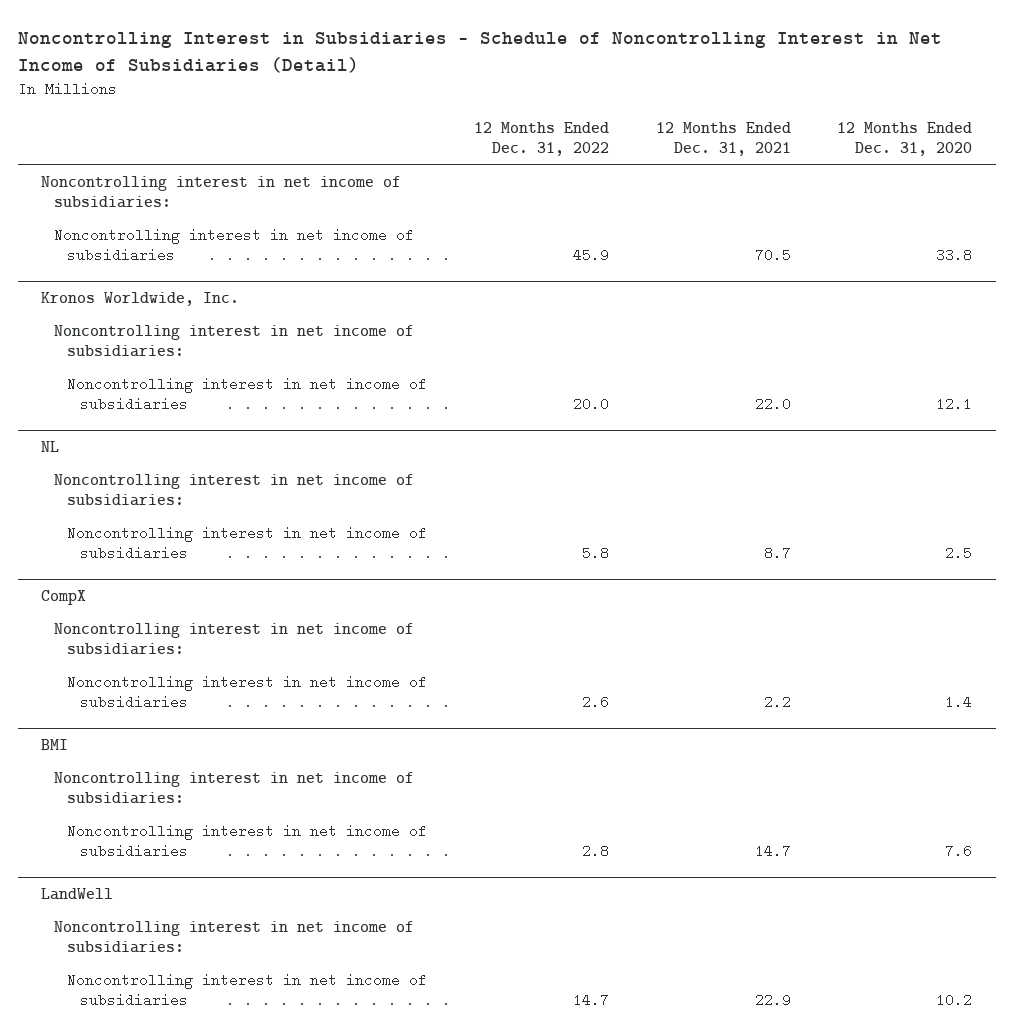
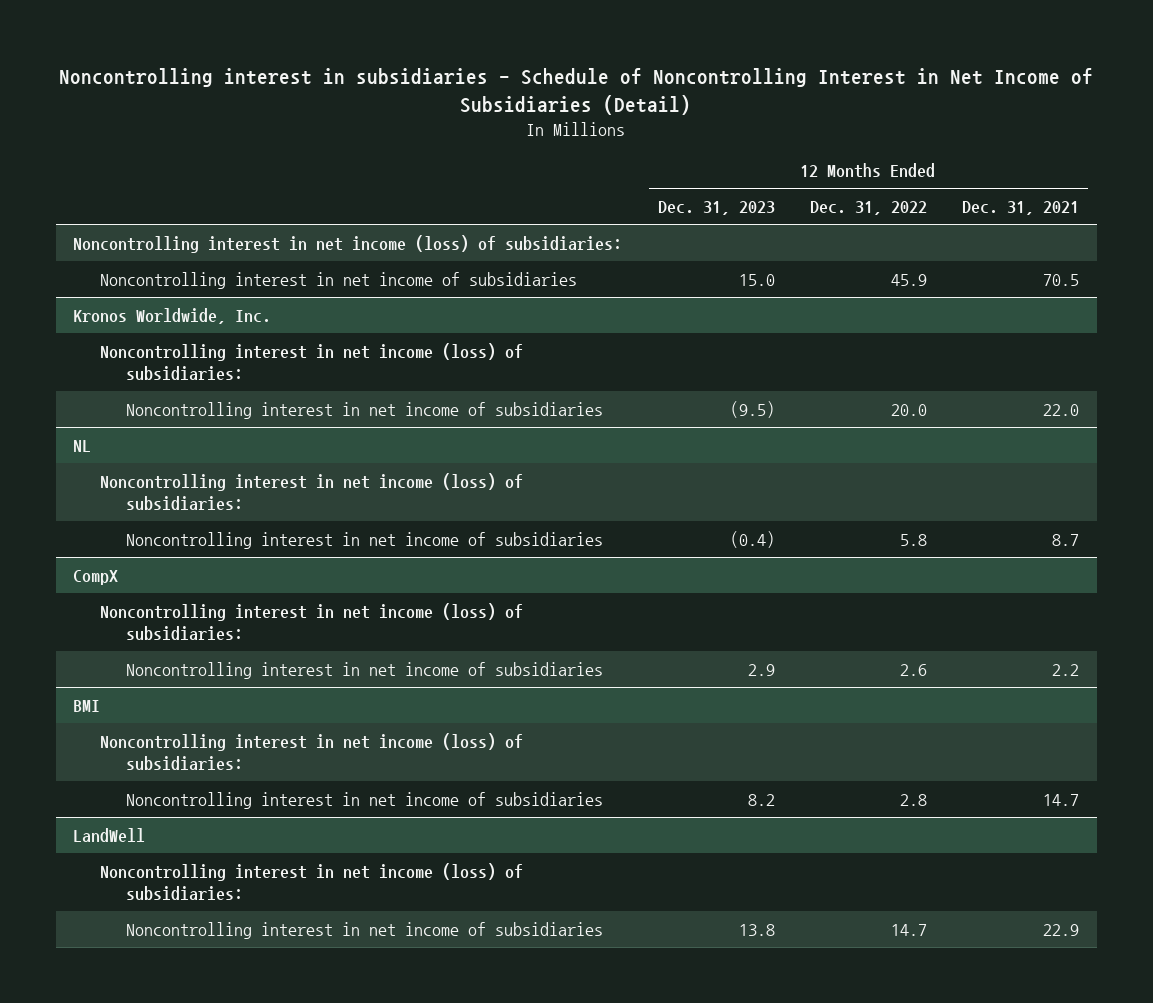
[17,32,942,73] Noncontrolling Interest in Subsidiaries - Schedule of Noncontrolling Interest in Net Income of Subsidiaries (Detail) -> [59,68,1094,115] Noncontrolling interest in subsidiaries - Schedule of Noncontrolling Interest in Net Income of Subsidiaries (Detail)
[837,121,973,156] 12 Months Ended Dec. 31, 2020 -> none
none -> [657,201,775,216] Dec. 31, 2023
[41,175,402,209] Noncontrolling interest in net income of subsidiaries: -> [73,234,623,253] Noncontrolling interest in net income (loss) of subsidiaries:
[54,324,415,358] Noncontrolling interest in net income of subsidiaries: -> [99,342,523,380] Noncontrolling interest in net income (loss) of subsidiaries:
[54,473,415,507] Noncontrolling interest in net income of subsidiaries: -> [99,472,523,510] Noncontrolling interest in net income (loss) of subsidiaries:
[54,622,415,656] Noncontrolling interest in net income of subsidiaries: -> [99,602,523,640] Noncontrolling interest in net income (loss) of subsidiaries:
[54,771,415,805] Noncontrolling interest in net income of subsidiaries: -> [99,732,523,770] Noncontrolling interest in net income (loss) of subsidiaries:
[54,920,415,954] Noncontrolling interest in net income of subsidiaries: -> [99,862,523,900] Noncontrolling interest in net income (loss) of subsidiaries:

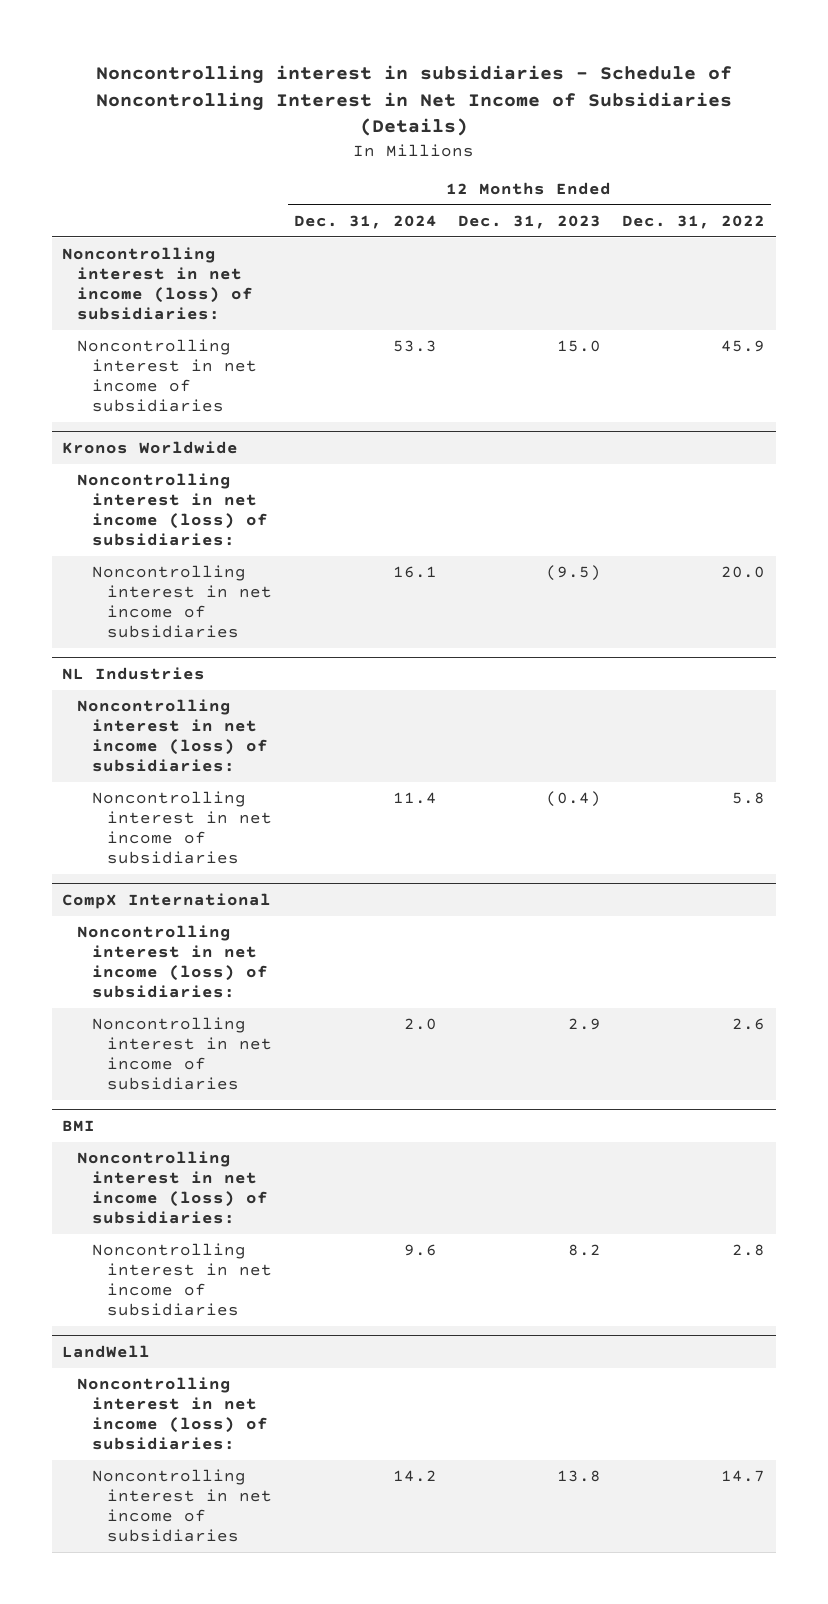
[59,68,1094,115] Noncontrolling interest in subsidiaries - Schedule of Noncontrolling Interest in Net Income of Subsidiaries (Detail) -> [95,64,732,137] Noncontrolling interest in subsidiaries - Schedule of Noncontrolling Interest in Net Income of Subsidiaries (Details)
[962,201,1080,216] Dec. 31, 2021 -> none
none -> [293,214,437,229] Dec. 31, 2024
[73,307,272,324] Kronos Worldwide, Inc. -> [62,440,239,454] Kronos Worldwide
[73,439,92,452] NL -> [62,666,206,680] NL Industries
[73,569,119,585] CompX -> [62,892,272,909] CompX International

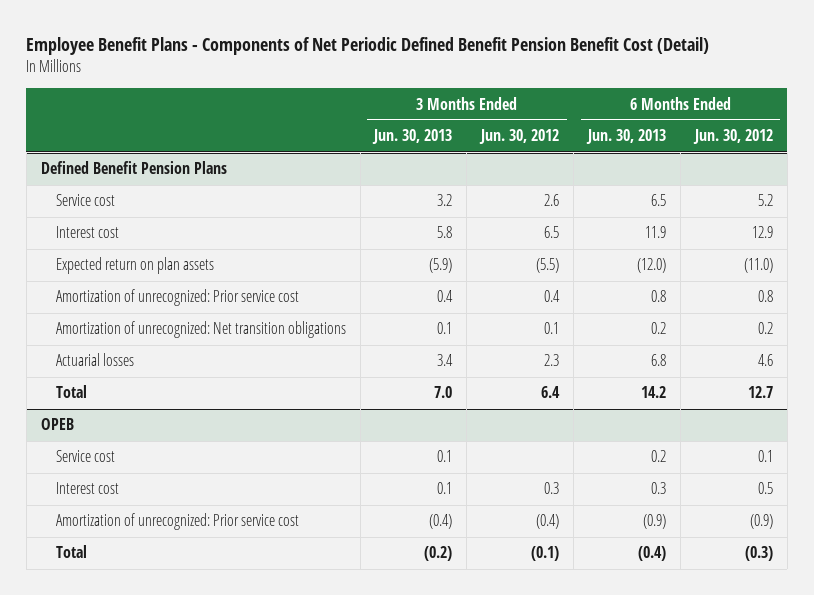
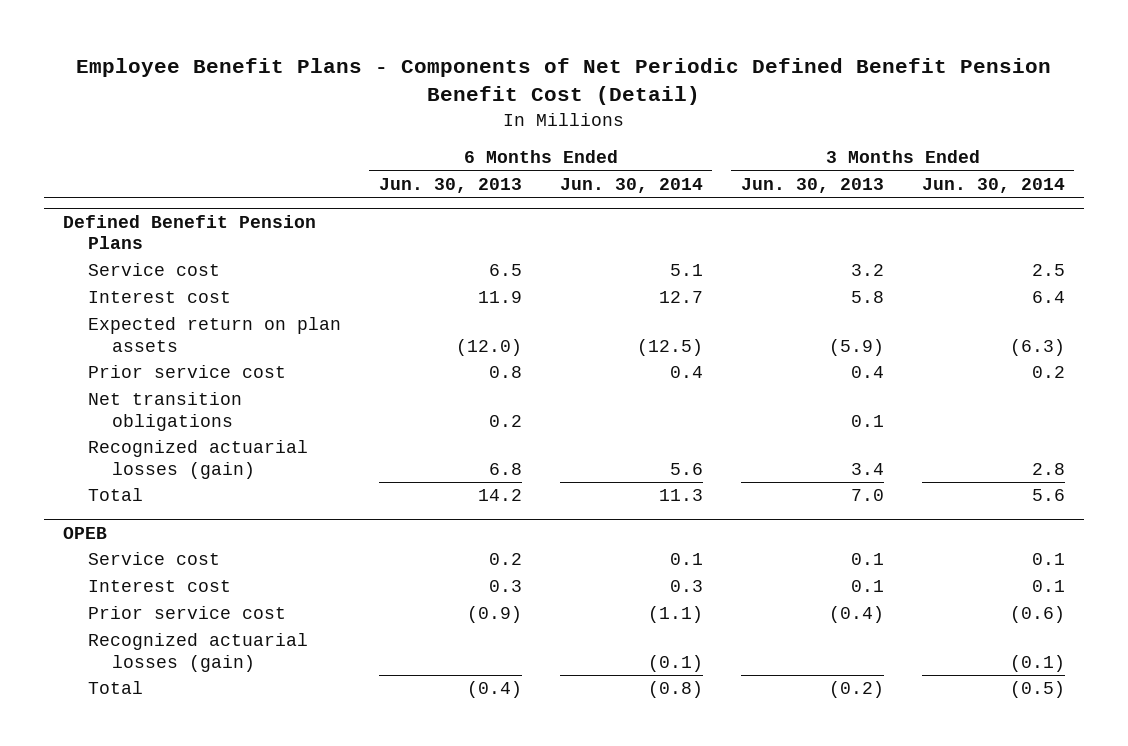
[479,129,560,145] Jun. 30, 2012 -> none
[693,129,774,145] Jun. 30, 2012 -> none
none -> [559,177,703,193] Jun. 30, 2014
none -> [921,177,1065,193] Jun. 30, 2014
[55,289,299,307] Amortization of unrecognized: Prior service cost -> [87,365,286,379] Prior service cost
[55,321,346,339] Amortization of unrecognized: Net transition obligations -> [87,392,242,431] Net transition obligations
[55,353,134,367] Actuarial losses -> [87,440,308,479] Recognized actuarial losses (gain)
[55,513,299,531] Amortization of unrecognized: Prior service cost -> [87,606,286,620] Prior service cost
none -> [87,633,308,672] Recognized actuarial losses (gain)

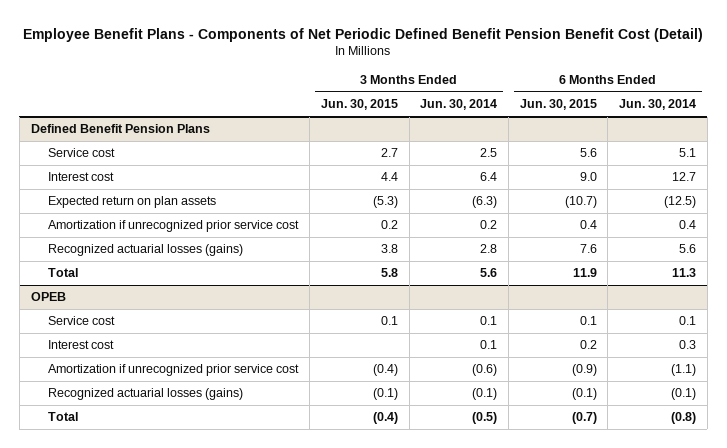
[378,177,522,193] Jun. 30, 2013 -> none
[740,177,884,193] Jun. 30, 2013 -> none
none -> [320,99,398,111] Jun. 30, 2015
none -> [519,99,597,111] Jun. 30, 2015
[87,392,242,431] Net transition obligations -> none
[87,365,286,379] Prior service cost -> [48,220,300,233] Amortization if unrecognized prior service cost
[87,440,308,479] Recognized actuarial losses (gain) -> [48,244,244,257] Recognized actuarial losses (gains)
[87,606,286,620] Prior service cost -> [48,364,300,377] Amortization if unrecognized prior service cost
[87,633,308,672] Recognized actuarial losses (gain) -> [48,388,244,401] Recognized actuarial losses (gains)

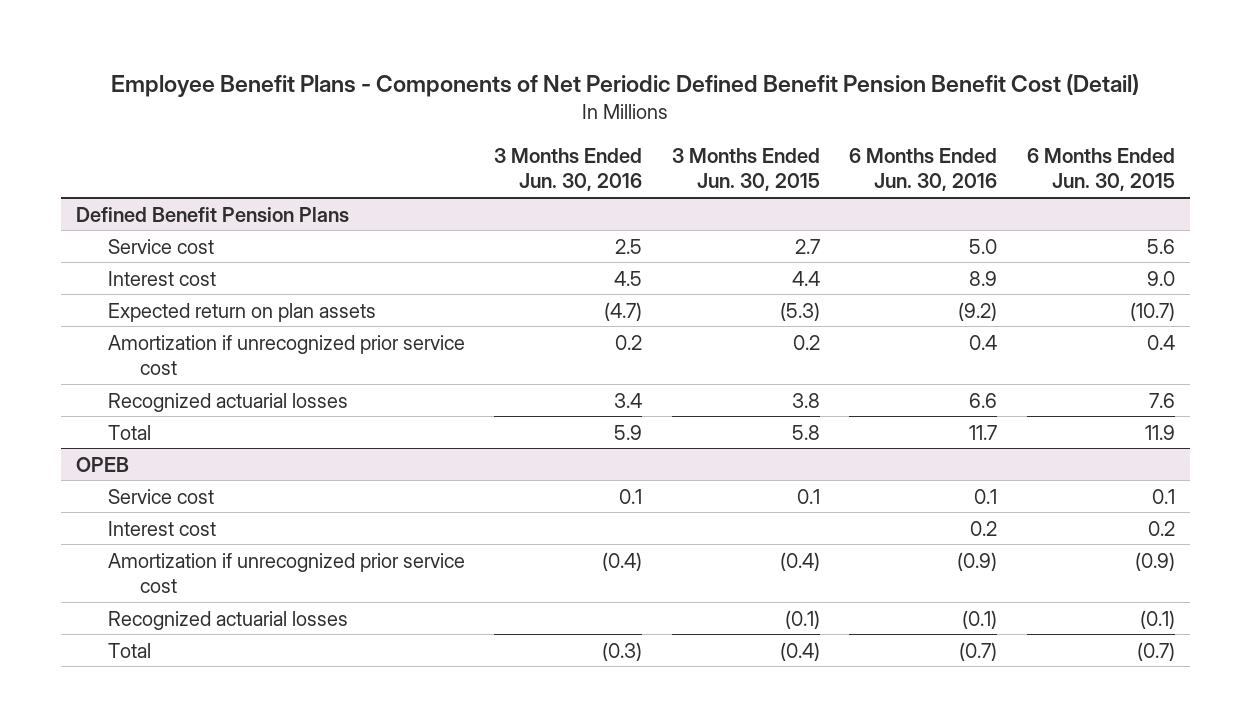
[420,99,498,111] Jun. 30, 2014 -> none
[618,99,696,111] Jun. 30, 2014 -> none
none -> [494,148,643,192] 3 Months Ended Jun. 30, 2016
none -> [849,148,998,192] 6 Months Ended Jun. 30, 2016
[48,244,244,257] Recognized actuarial losses (gains) -> [107,392,348,412] Recognized actuarial losses
[48,388,244,401] Recognized actuarial losses (gains) -> [107,610,348,630] Recognized actuarial losses

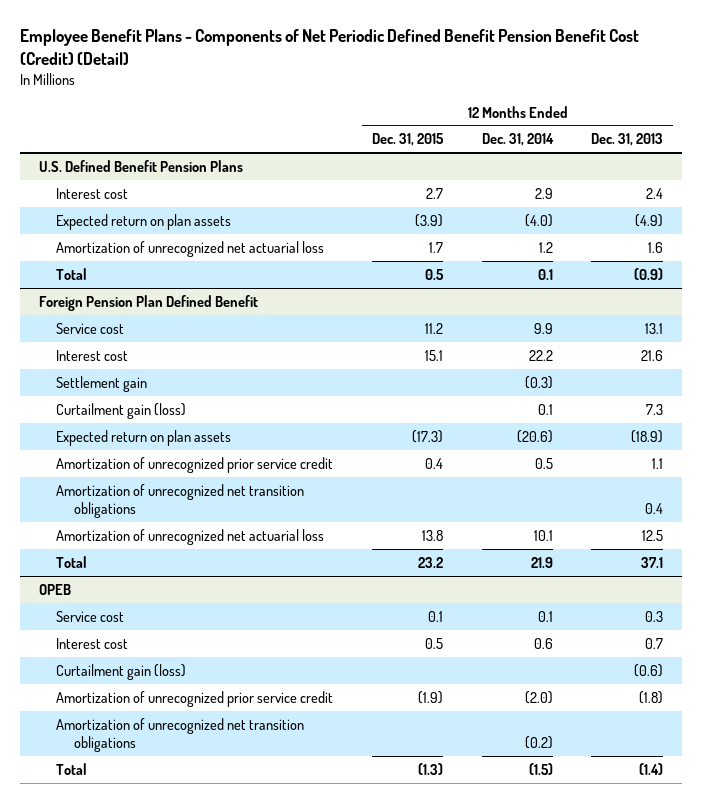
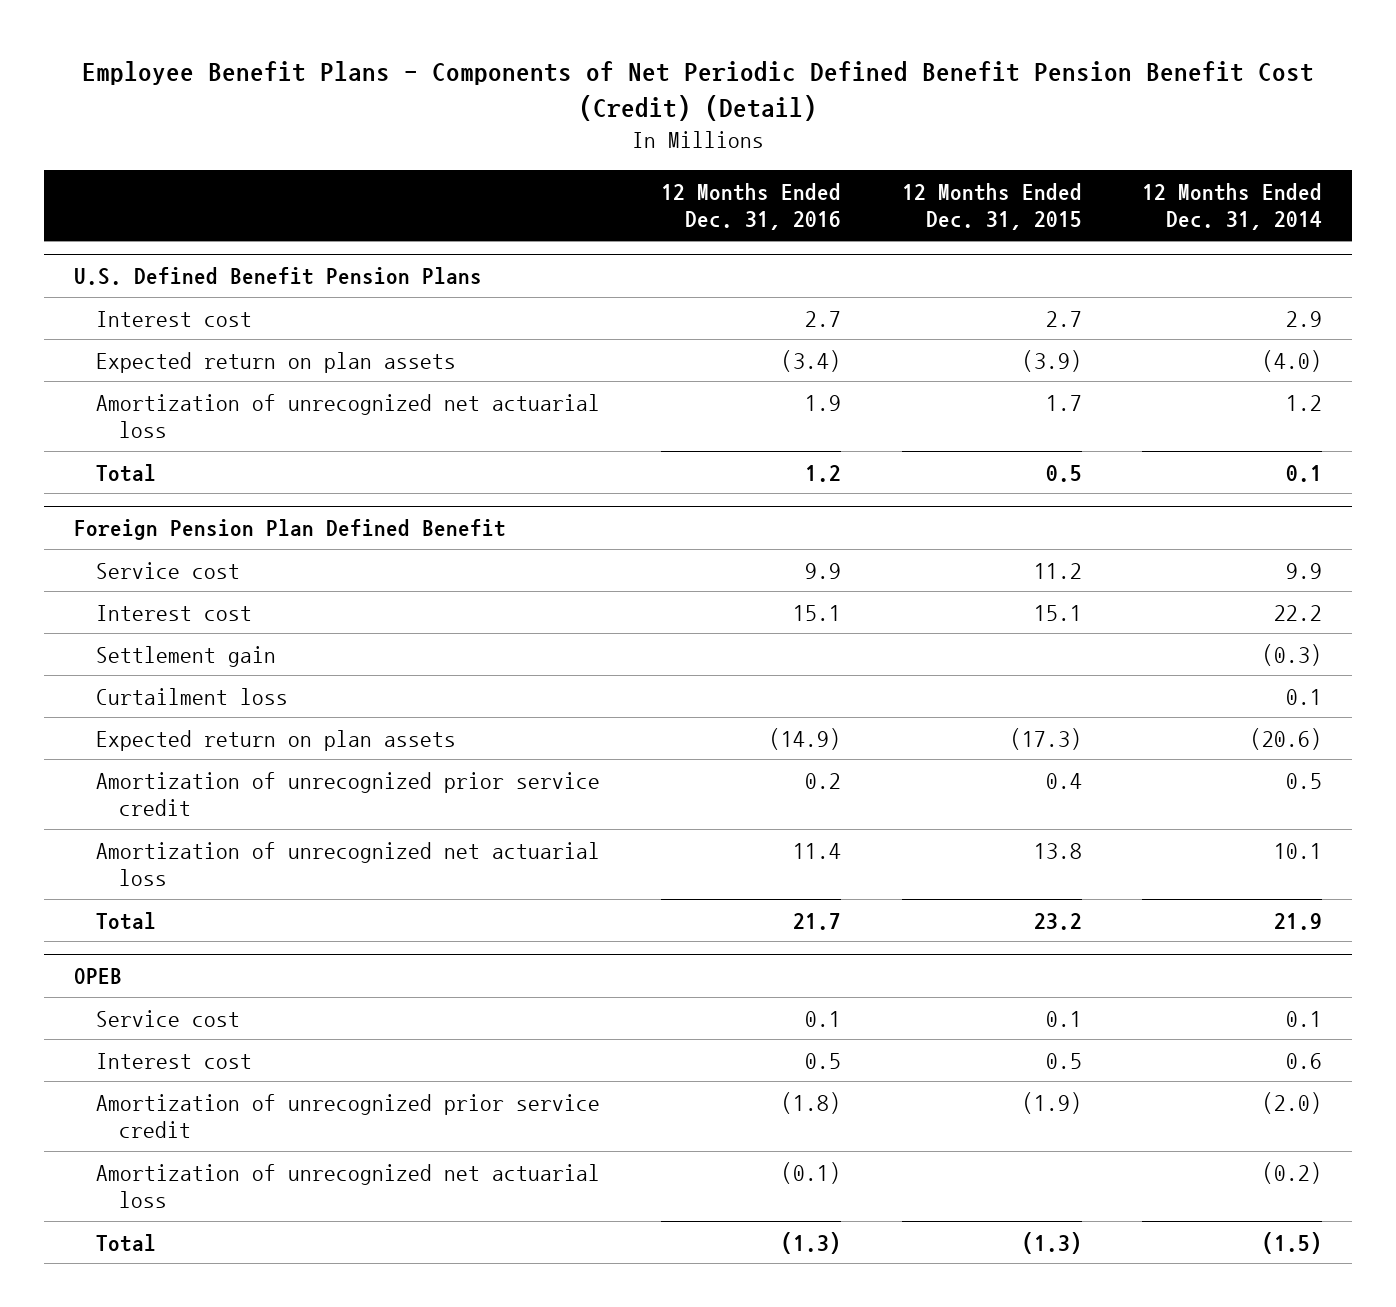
[591,133,664,147] Dec. 31, 2013 -> none
none -> [661,182,842,231] 12 Months Ended Dec. 31, 2016
[56,402,187,419] Curtailment gain (loss) -> [96,687,289,705] Curtailment loss
[56,483,305,518] Amortization of unrecognized net transition obligations -> none
[56,663,187,680] Curtailment gain (loss) -> none
[56,717,305,752] Amortization of unrecognized net transition obligations -> [96,1163,601,1209] Amortization of unrecognized net actuarial loss

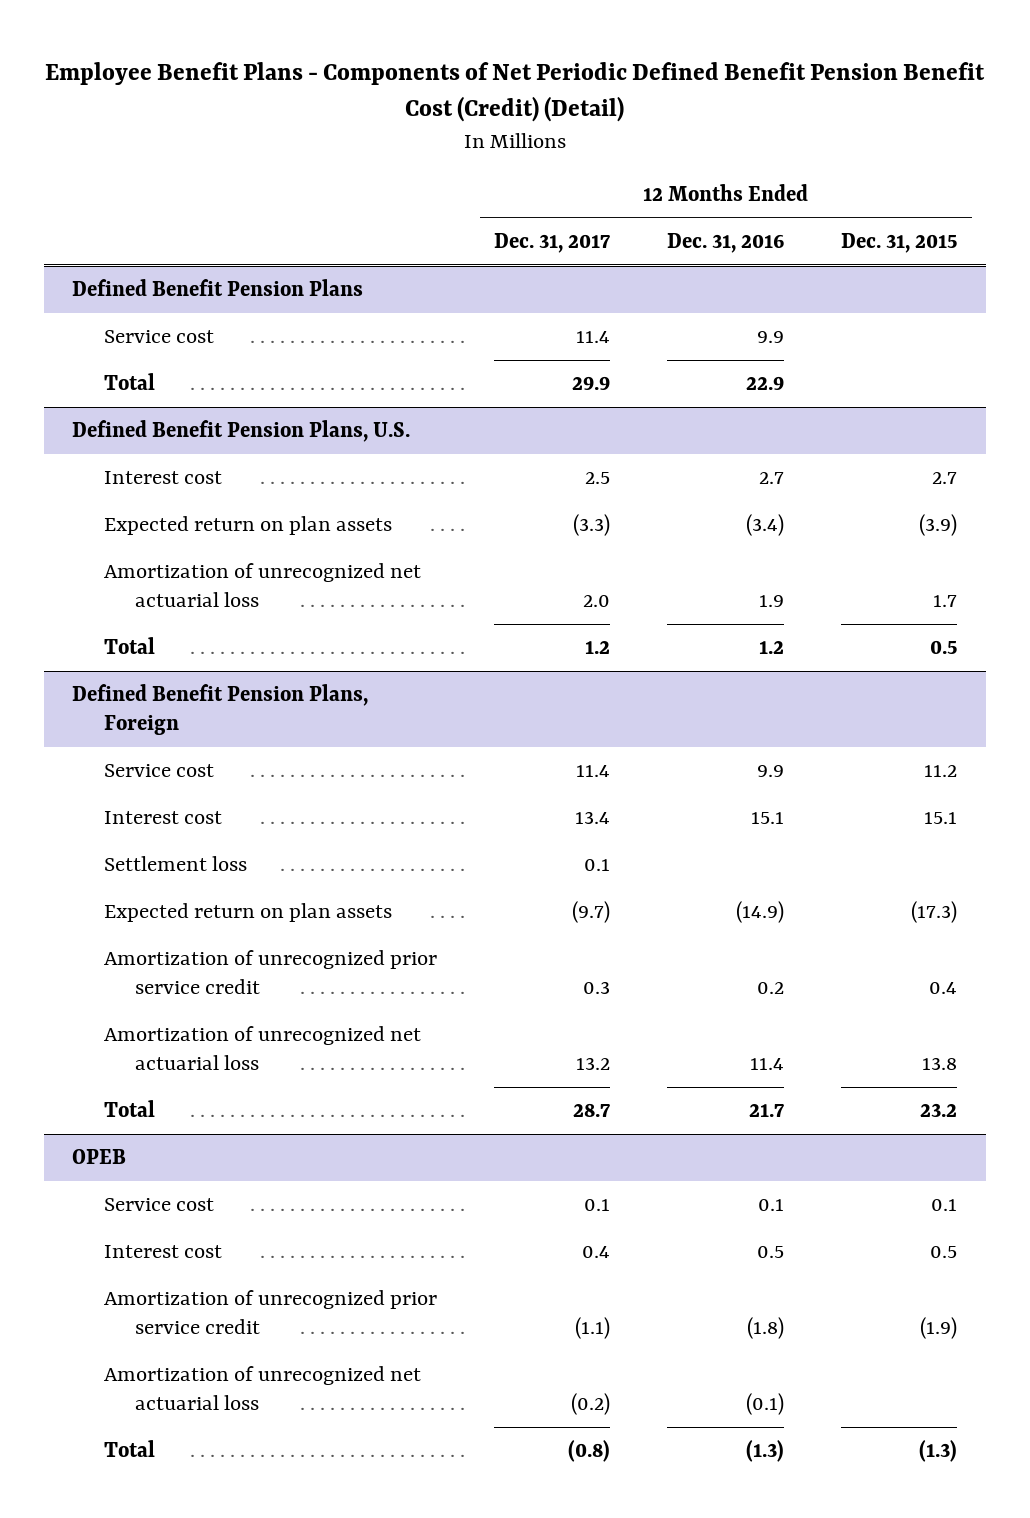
[1142,182,1323,231] 12 Months Ended Dec. 31, 2014 -> none
none -> [494,232,611,253] Dec. 31, 2017
none -> [72,278,364,296] Defined Benefit Pension Plans
none -> [103,329,214,343] Service cost
none -> [103,372,155,390] Total
[73,267,482,286] U.S. Defined Benefit Pension Plans -> [72,419,411,442] Defined Benefit Pension Plans, U.S.
[73,519,506,541] Foreign Pension Plan Defined Benefit -> [72,683,369,736] Defined Benefit Pension Plans, Foreign
[96,687,289,705] Curtailment loss -> none
[96,645,277,667] Settlement gain -> [103,855,247,871] Settlement loss

